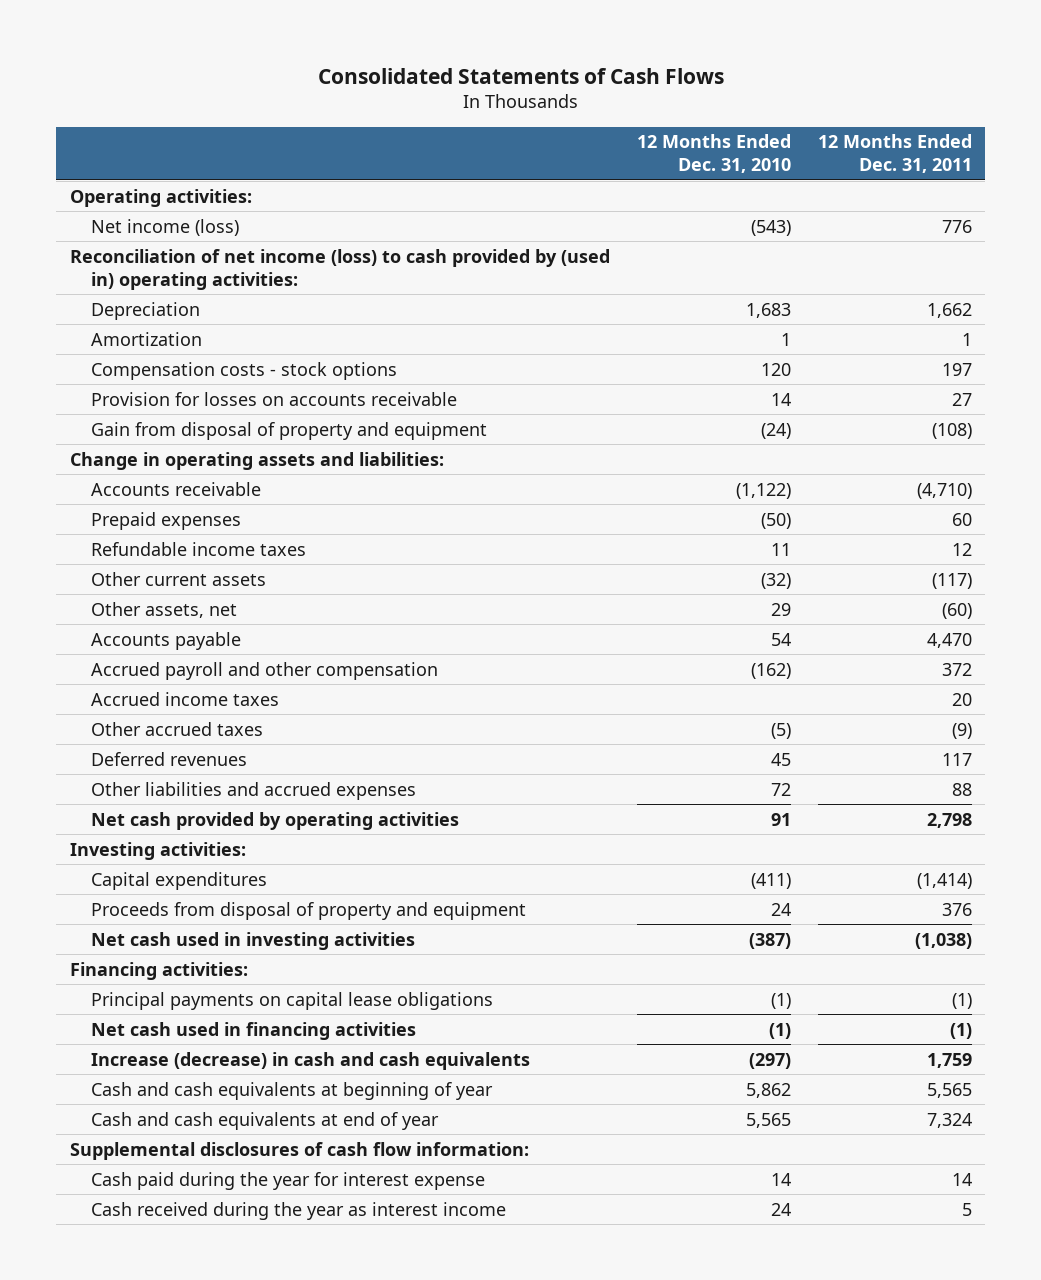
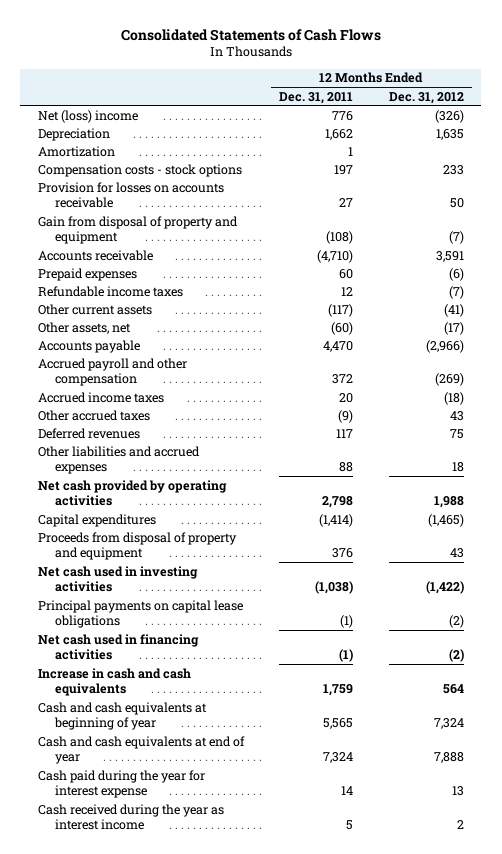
[636,134,791,174] 12 Months Ended Dec. 31, 2010 -> none
none -> [388,91,464,104] Dec. 31, 2012
[69,188,252,207] Operating activities: -> none
[69,248,610,290] Reconciliation of net income (loss) to cash provided by (used in) operating activities: -> none
[91,218,240,236] Net income (loss) -> [38,109,139,123] Net (loss) income
[69,451,444,470] Change in operating assets and liabilities: -> none
[69,841,246,860] Investing activities: -> none
[69,961,248,980] Financing activities: -> none
[91,1051,531,1070] Increase (decrease) in cash and cash equivalents -> [38,667,192,696] Increase in cash and cash equivalents
[69,1141,529,1160] Supplemental disclosures of cash flow information: -> none

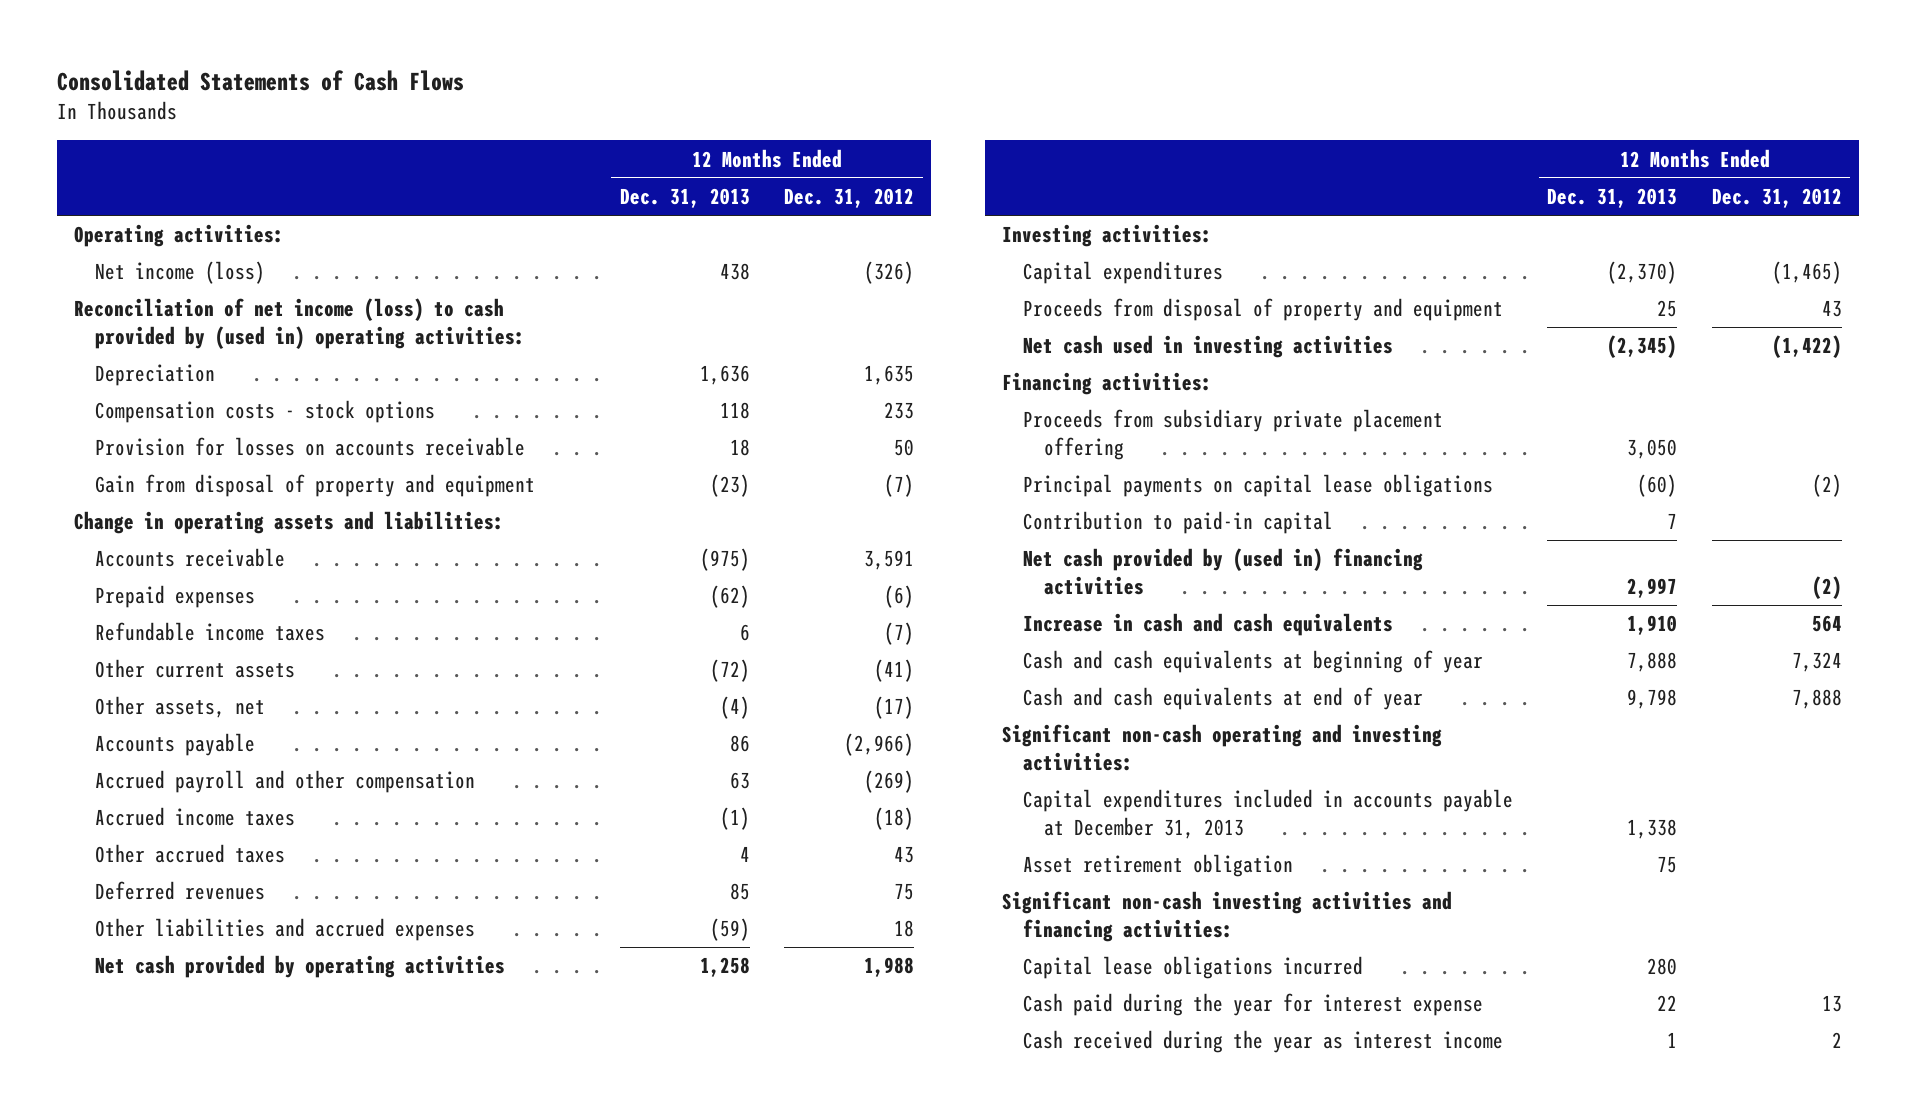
[279,91,354,104] Dec. 31, 2011 -> none
none -> [619,188,750,209] Dec. 31, 2013
none -> [74,224,285,248] Operating activities:
[38,109,139,123] Net (loss) income -> [95,261,266,285] Net income (loss)
none -> [74,298,526,349] Reconciliation of net income (loss) to cash provided by (used in) operating activities:
[38,145,116,157] Amortization -> none
none -> [74,511,505,535] Change in operating assets and liabilities:
none -> [1002,224,1213,248] Investing activities:
none -> [1002,372,1213,396] Financing activities:
none -> [1022,409,1443,460] Proceeds from subsidiary private placement offering
none -> [1022,511,1333,535] Contribution to paid-in capital
[38,633,200,660] Net cash used in financing activities -> [1022,548,1423,595] Net cash provided by (used in) financing activities
none -> [1002,724,1443,771] Significant non-cash operating and investing activities:
none -> [1022,789,1513,839] Capital expenditures included in accounts payable at December 31, 2013
none -> [1022,854,1293,878] Asset retirement obligation
none -> [1002,891,1453,942] Significant non-cash investing activities and financing activities:
none -> [1022,956,1363,980] Capital lease obligations incurred

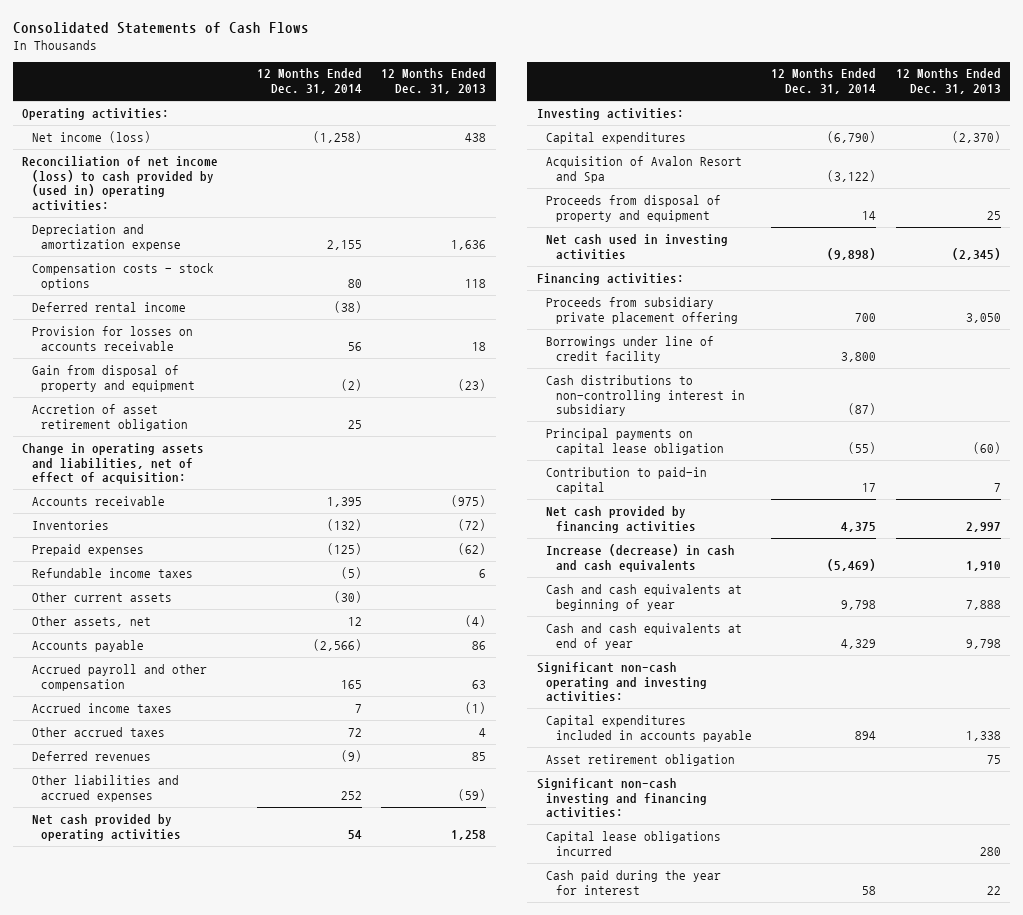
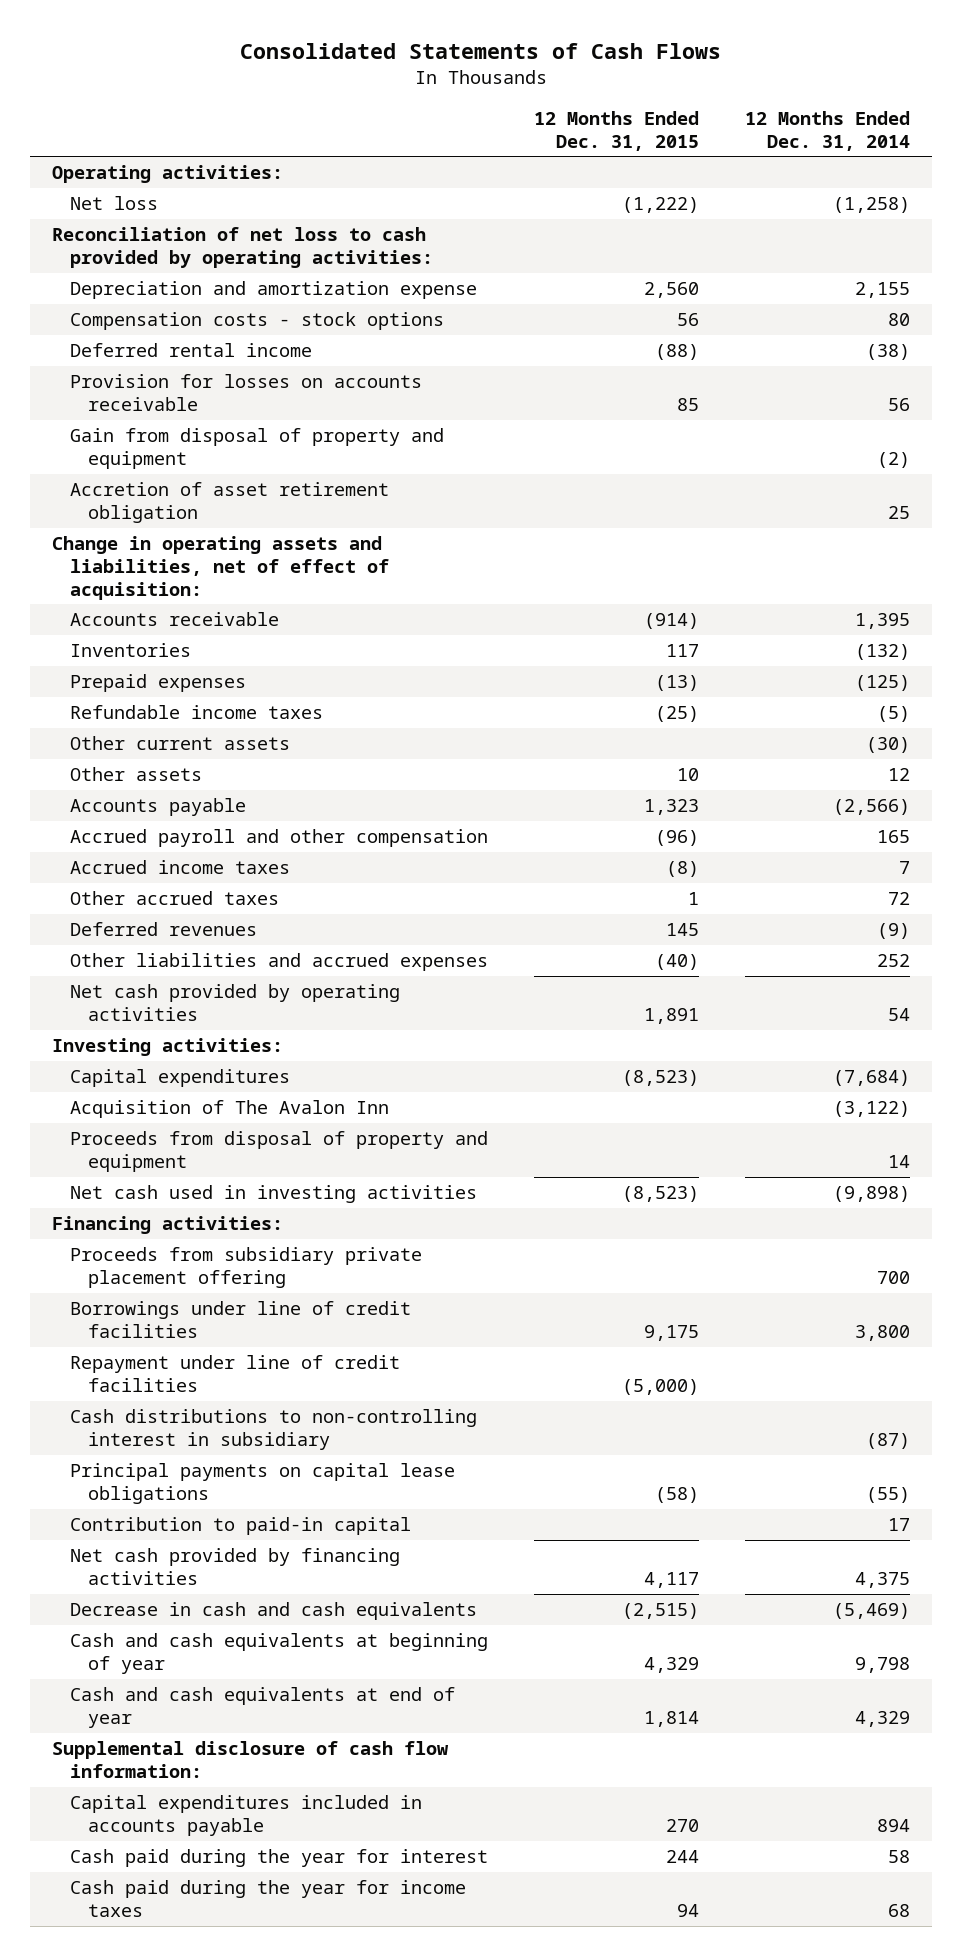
[381,68,487,95] 12 Months Ended Dec. 31, 2013 -> none
none -> [534,110,700,151] 12 Months Ended Dec. 31, 2015
[31,130,151,143] Net income (loss) -> [70,195,159,210] Net loss
[22,155,219,211] Reconciliation of net income (loss) to cash provided by (used in) operating activities: -> [52,226,434,268] Reconciliation of net loss to cash provided by operating activities:
[31,615,151,627] Other assets, net -> [70,766,203,781] Other assets
[827,130,877,143] (6,790) -> [832,1069,910,1086] (7,684)
[546,155,743,183] Acquisition of Avalon Resort and Spa -> [70,1099,390,1118] Acquisition of The Avalon Inn
[546,335,715,363] Borrowings under line of credit facility -> [70,1300,412,1338] Borrowings under line of credit facilities
none -> [70,1354,401,1392] Repayment under line of credit facilities
[546,427,725,455] Principal payments on capital lease obligation -> [70,1462,456,1504] Principal payments on capital lease obligations
[546,543,736,572] Increase (decrease) in cash and cash equivalents -> [70,1601,478,1620] Decrease in cash and cash equivalents
[536,661,708,703] Significant non-cash operating and investing activities: -> none
none -> [52,1740,450,1778] Supplemental disclosure of cash flow information:
[546,753,736,766] Asset retirement obligation -> none
[536,777,708,819] Significant non-cash investing and financing activities: -> none
[546,830,722,856] Capital lease obligations incurred -> none
none -> [70,1879,467,1917] Cash paid during the year for income taxes

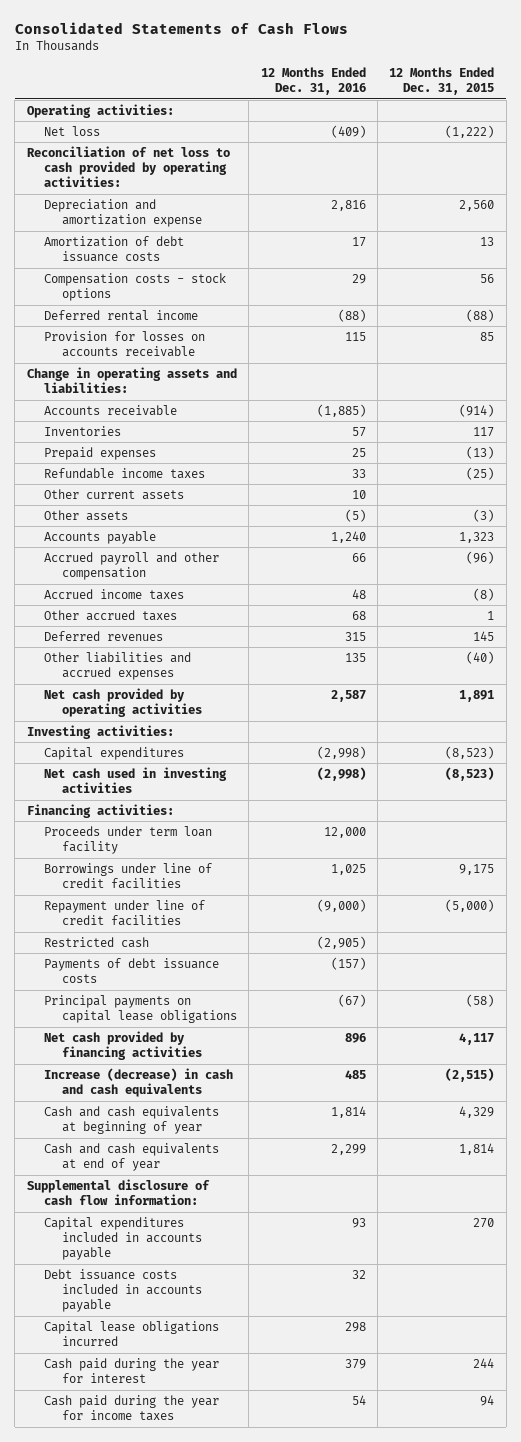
[744,110,910,151] 12 Months Ended Dec. 31, 2014 -> none
none -> [260,67,366,96] 12 Months Ended Dec. 31, 2016
none -> [44,235,185,263] Amortization of debt issuance costs
[70,427,445,469] Gain from disposal of property and equipment -> none
[70,481,390,523] Accretion of asset retirement obligation -> none
[52,535,390,600] Change in operating assets and liabilities, net of effect of acquisition: -> [26,366,237,394] Change in operating assets and liabilities:
[677,767,700,781] 10 -> [473,508,495,522] (3)
[70,1099,390,1118] Acquisition of The Avalon Inn -> none
[70,1130,489,1172] Proceeds from disposal of property and equipment -> none
[70,1246,423,1288] Proceeds from subsidiary private placement offering -> none
none -> [44,825,213,855] Proceeds under term loan facility
[70,1408,478,1450] Cash distributions to non-controlling interest in subsidiary -> none
none -> [44,936,150,948] Restricted cash
none -> [44,957,220,984] Payments of debt issuance costs
[70,1516,412,1535] Contribution to paid-in capital -> none
[70,1601,478,1620] Decrease in cash and cash equivalents -> [44,1067,234,1098] Increase (decrease) in cash and cash equivalents
none -> [44,1268,202,1313] Debt issuance costs included in accounts payable
none -> [44,1320,220,1347] Capital lease obligations incurred

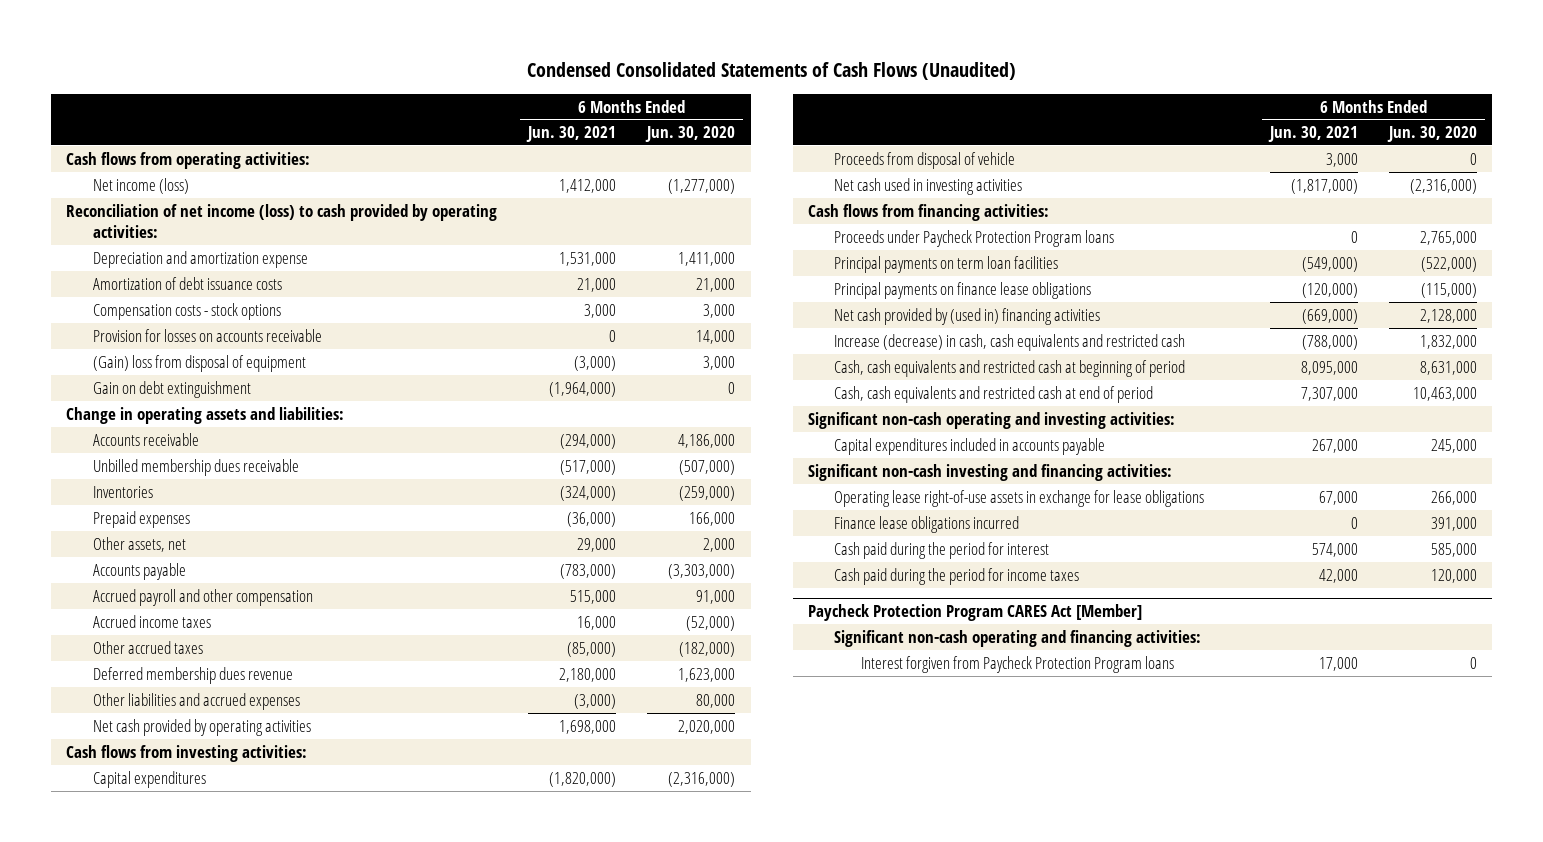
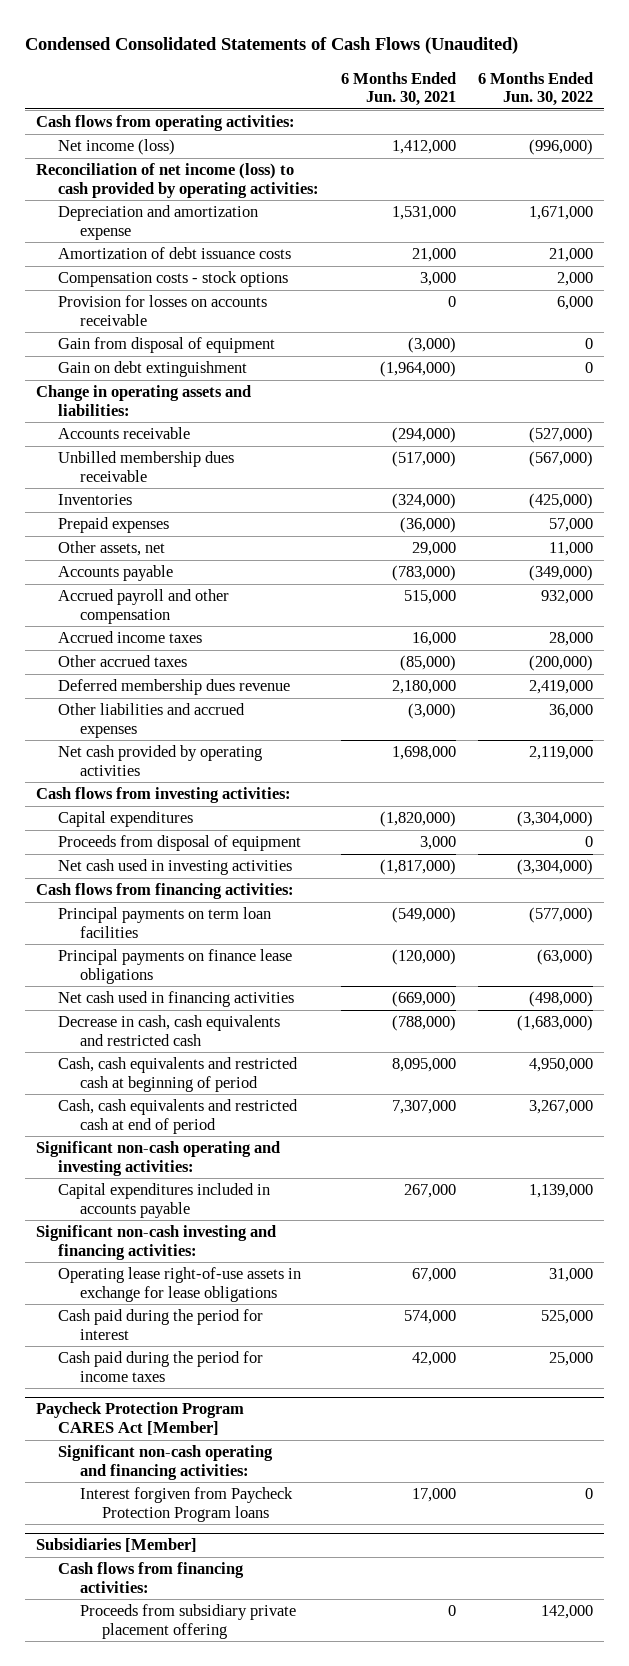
[645,126,736,143] Jun. 30, 2020 -> none
none -> [478,71,594,107] 6 Months Ended Jun. 30, 2022
[92,354,306,372] (Gain) loss from disposal of equipment -> [57,337,275,354] Gain from disposal of equipment
[834,151,1016,169] Proceeds from disposal of vehicle -> [57,835,301,852] Proceeds from disposal of equipment
[834,229,1115,247] Proceeds under Paycheck Protection Program loans -> none
[834,307,1101,325] Net cash provided by (used in) financing activities -> [57,991,294,1008] Net cash used in financing activities
[834,333,1186,351] Increase (decrease) in cash, cash equivalents and restricted cash -> [57,1015,280,1046] Decrease in cash, cash equivalents and restricted cash
[834,515,1020,533] Finance lease obligations incurred -> none
none -> [36,1538,198,1553] Subsidiaries [Member]
none -> [57,1562,244,1593] Cash flows from financing activities:
none -> [79,1604,296,1639] Proceeds from subsidiary private placement offering

